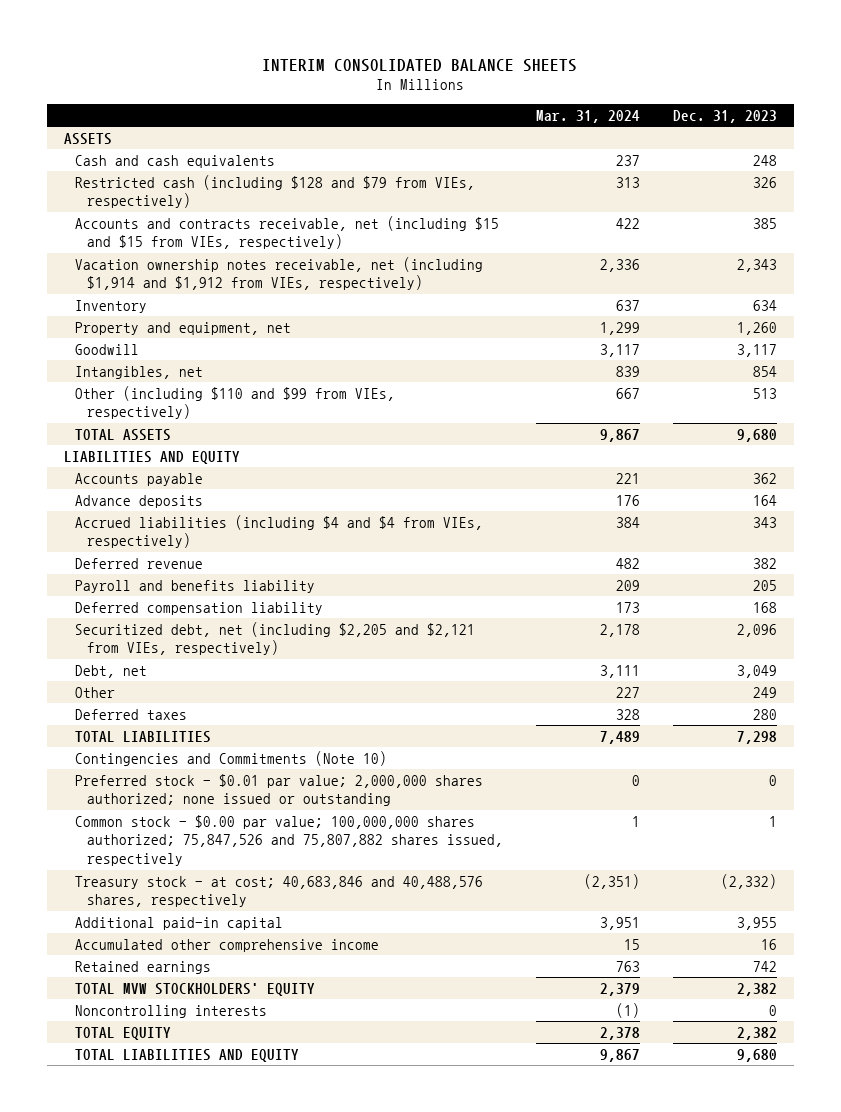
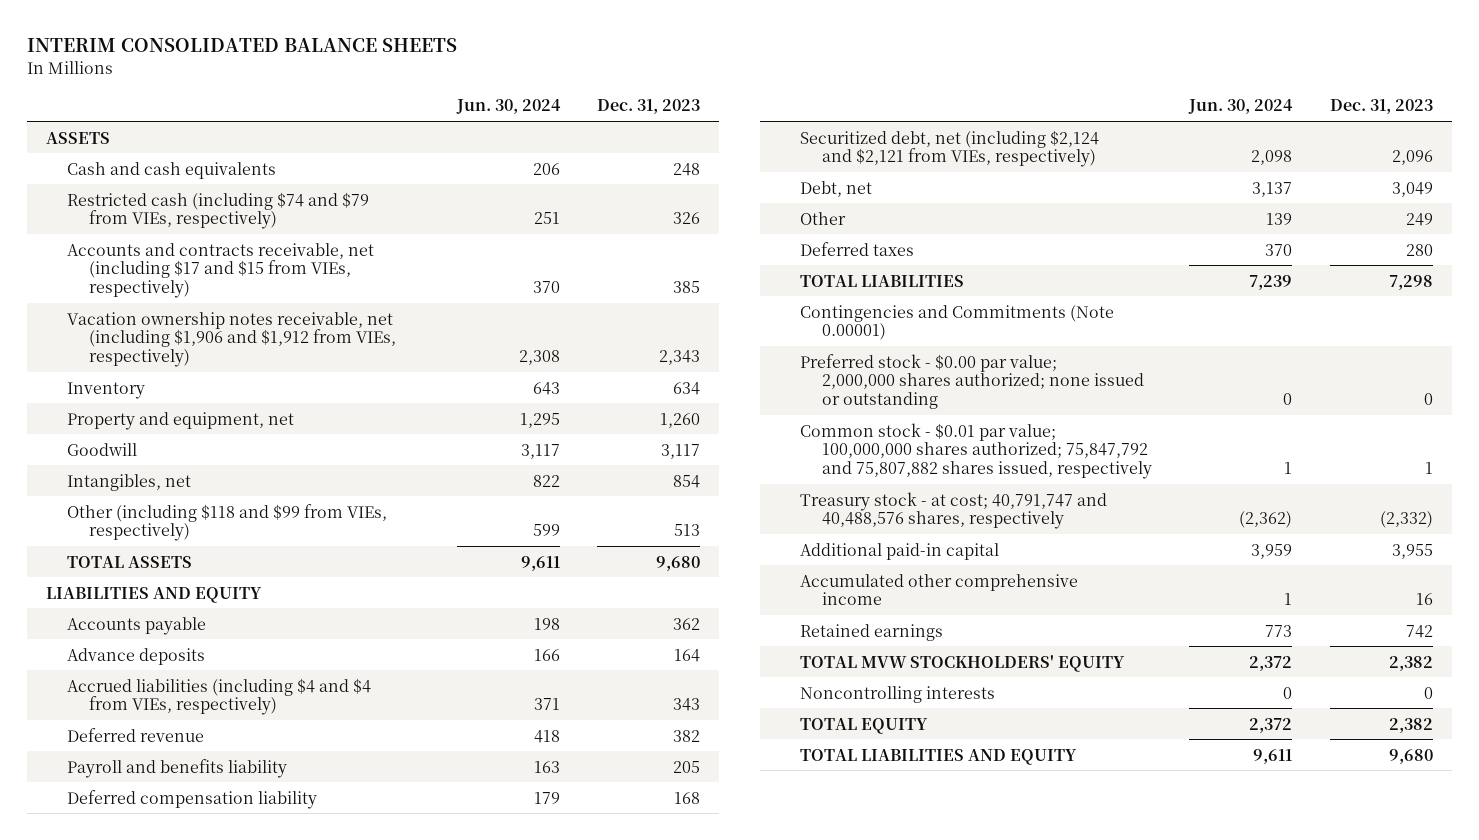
[536,109,641,123] Mar. 31, 2024 -> none
none -> [455,99,561,115] Jun. 30, 2024
[75,174,476,209] Restricted cash (including $128 and $79 from VIEs, respectively) -> [67,191,370,230] Restricted cash (including $74 and $79 from VIEs, respectively)
[75,215,500,250] Accounts and contracts receivable, net (including $15 and $15 from VIEs, respectively) -> [67,242,375,298] Accounts and contracts receivable, net (including $17 and $15 from VIEs, respectively)
[75,256,484,291] Vacation ownership notes receivable, net (including $1,914 and $1,912 from VIEs, respectively) -> [67,311,397,367] Vacation ownership notes receivable, net (including $1,906 and $1,912 from VIEs, respectively)
[75,385,396,420] Other (including $110 and $99 from VIEs, respectively) -> [67,503,388,542] Other (including $118 and $99 from VIEs, respectively)
[75,621,476,656] Securitized debt, net (including $2,205 and $2,121 from VIEs, respectively) -> [800,129,1100,168] Securitized debt, net (including $2,124 and $2,121 from VIEs, respectively)
[75,750,388,766] Contingencies and Commitments (Note 10) -> [800,304,1115,341] Contingencies and Commitments (Note 0.00001)
[75,773,484,807] Preferred stock - $0.01 par value; 2,000,000 shares authorized; none issued or outstanding -> [800,353,1144,409] Preferred stock - $0.00 par value; 2,000,000 shares authorized; none issued or outstanding
[75,814,504,867] Common stock - $0.00 par value; 100,000,000 shares authorized; 75,847,526 and 75,807,882 shares issued, respectively -> [800,422,1152,479] Common stock - $0.01 par value; 100,000,000 shares authorized; 75,847,792 and 75,807,882 shares issued, respectively
[75,875,484,908] Treasury stock - at cost; 40,683,846 and 40,488,576 shares, respectively -> [800,491,1108,530] Treasury stock - at cost; 40,791,747 and 40,488,576 shares, respectively

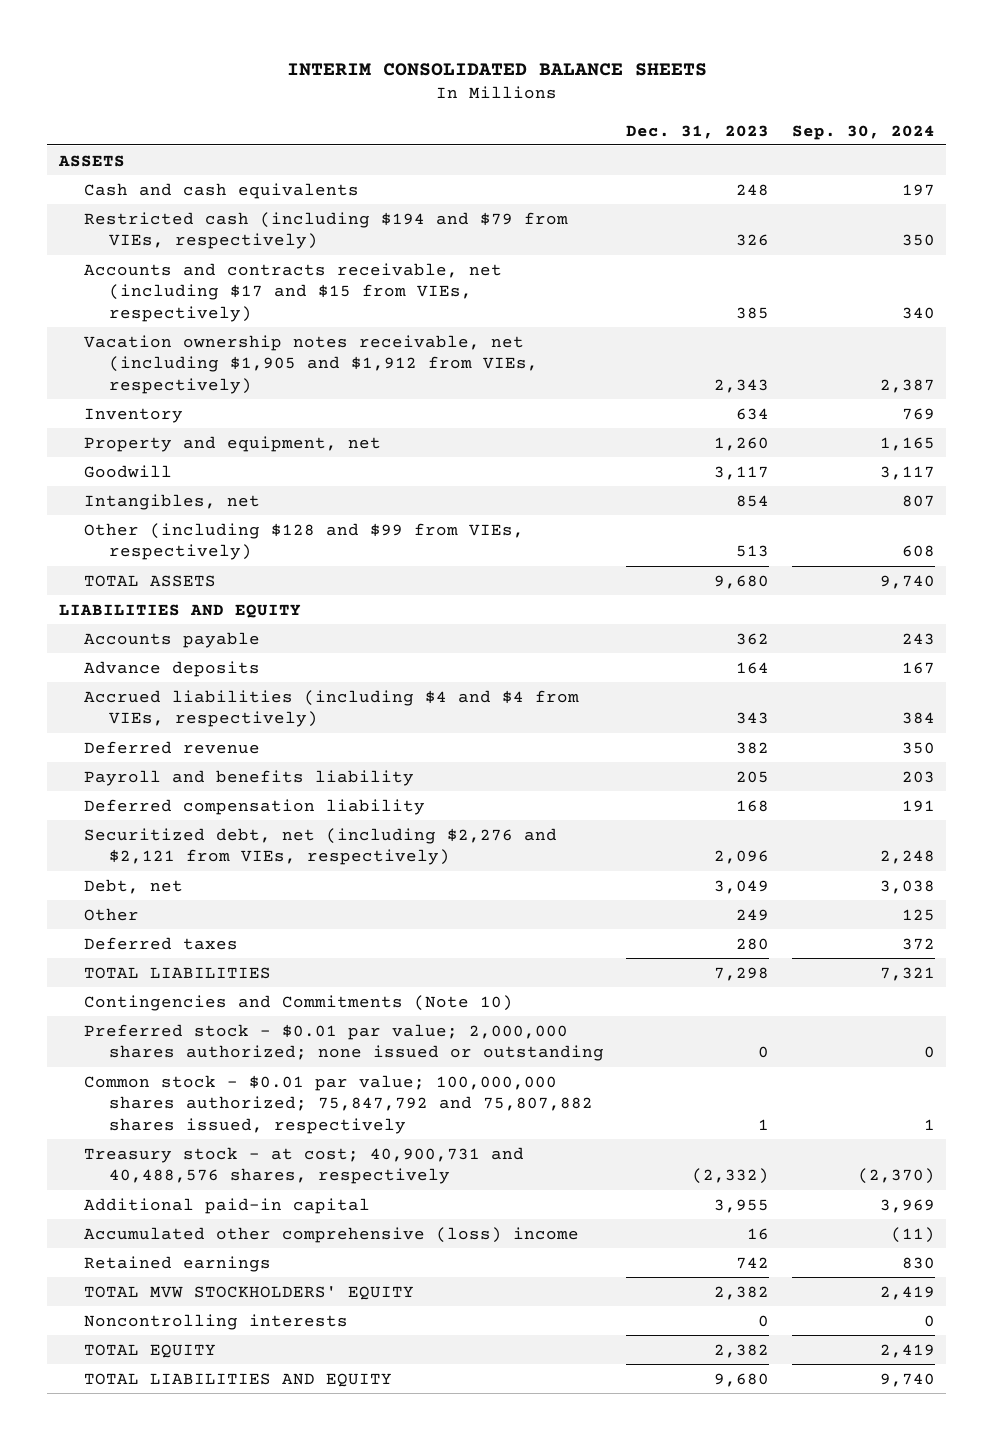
[455,99,561,115] Jun. 30, 2024 -> none
none -> [791,124,935,140] Sep. 30, 2024
[67,191,370,230] Restricted cash (including $74 and $79 from VIEs, respectively) -> [83,211,568,250] Restricted cash (including $194 and $79 from VIEs, respectively)
[67,311,397,367] Vacation ownership notes receivable, net (including $1,906 and $1,912 from VIEs, respectively) -> [83,334,538,394] Vacation ownership notes receivable, net (including $1,905 and $1,912 from VIEs, respectively)
[67,503,388,542] Other (including $118 and $99 from VIEs, respectively) -> [83,522,524,561] Other (including $128 and $99 from VIEs, respectively)
[800,129,1100,168] Securitized debt, net (including $2,124 and $2,121 from VIEs, respectively) -> [83,827,557,866] Securitized debt, net (including $2,276 and $2,121 from VIEs, respectively)
[800,304,1115,341] Contingencies and Commitments (Note 0.00001) -> [83,994,513,1011] Contingencies and Commitments (Note 10)
[800,353,1144,409] Preferred stock - $0.00 par value; 2,000,000 shares authorized; none issued or outstanding -> [83,1023,604,1062] Preferred stock - $0.01 par value; 2,000,000 shares authorized; none issued or outstanding
[800,491,1108,530] Treasury stock - at cost; 40,791,747 and 40,488,576 shares, respectively -> [83,1146,524,1185] Treasury stock - at cost; 40,900,731 and 40,488,576 shares, respectively
[800,573,1079,606] Accumulated other comprehensive income -> [83,1226,579,1243] Accumulated other comprehensive (loss) income

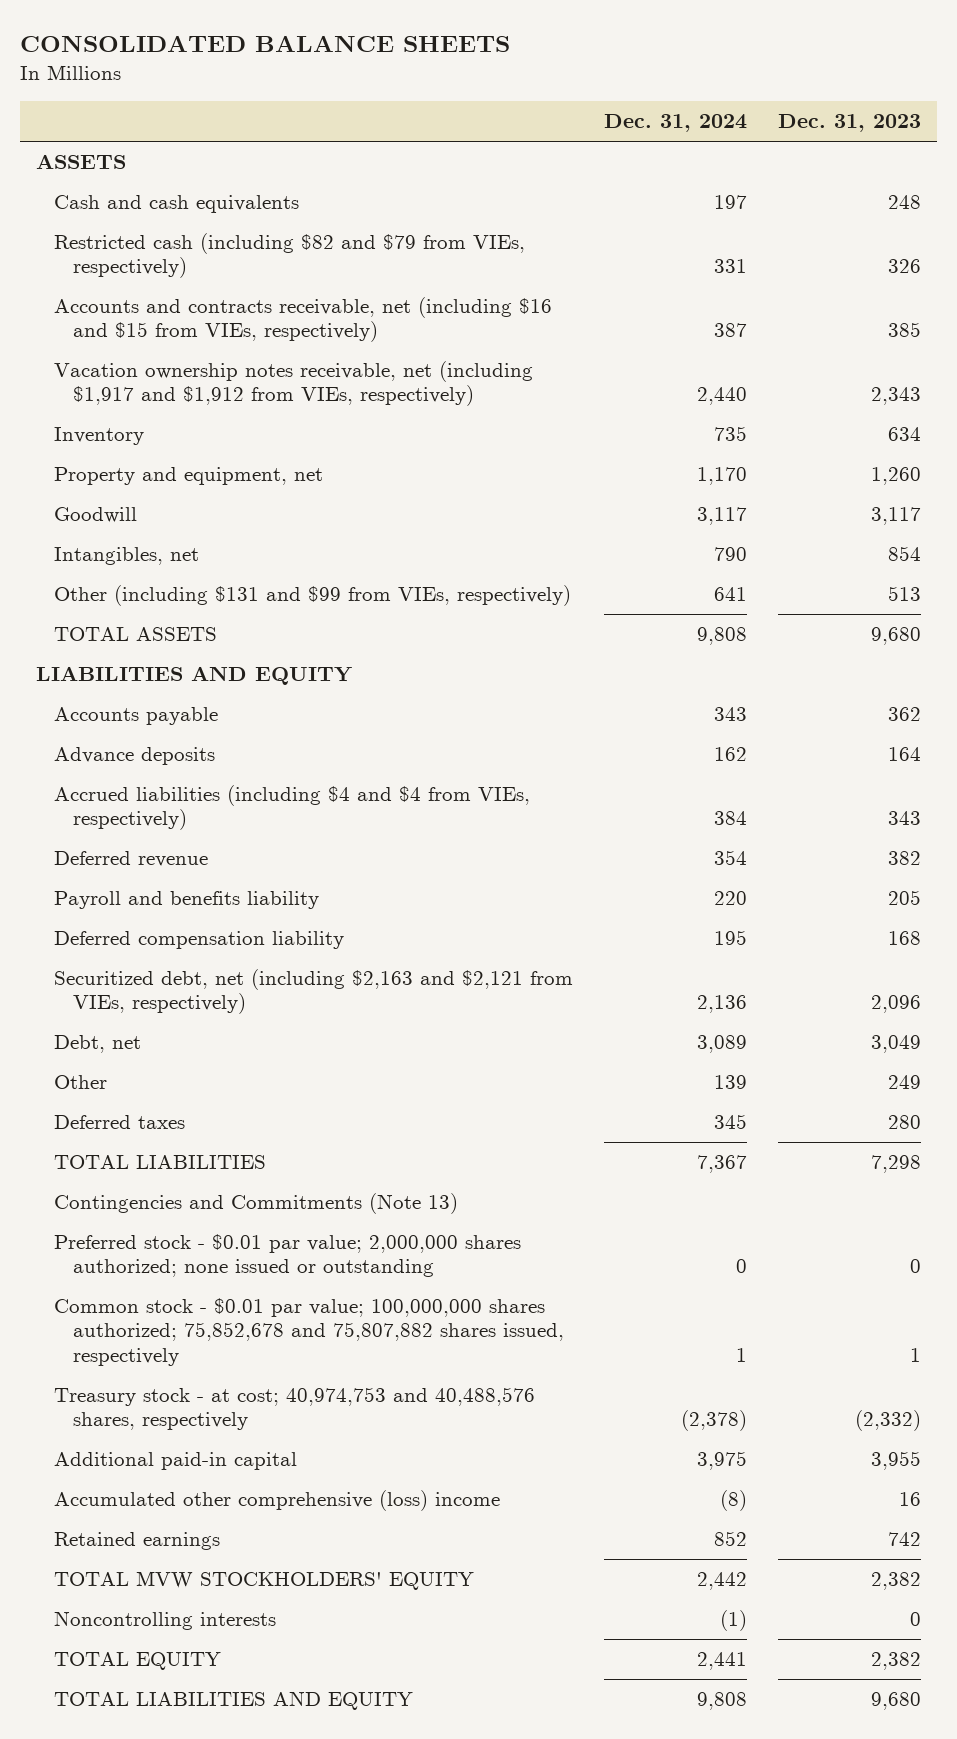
[286,62,707,76] INTERIM CONSOLIDATED BALANCE SHEETS -> [20,35,511,53] CONSOLIDATED BALANCE SHEETS
[791,124,935,140] Sep. 30, 2024 -> none
none -> [604,114,748,133] Dec. 31, 2024
[83,211,568,250] Restricted cash (including $194 and $79 from VIEs, respectively) -> [54,233,526,279] Restricted cash (including $82 and $79 from VIEs, respectively)
[83,262,502,322] Accounts and contracts receivable, net (including $17 and $15 from VIEs, respectively) -> [54,297,553,343] Accounts and contracts receivable, net (including $16 and $15 from VIEs, respectively)
[83,334,538,394] Vacation ownership notes receivable, net (including $1,905 and $1,912 from VIEs, respectively) -> [54,361,534,407] Vacation ownership notes receivable, net (including $1,917 and $1,912 from VIEs, respectively)
[83,522,524,561] Other (including $128 and $99 from VIEs, respectively) -> [54,585,572,607] Other (including $131 and $99 from VIEs, respectively)
[83,827,557,866] Securitized debt, net (including $2,276 and $2,121 from VIEs, respectively) -> [54,969,574,1015] Securitized debt, net (including $2,163 and $2,121 from VIEs, respectively)
[83,994,513,1011] Contingencies and Commitments (Note 10) -> [54,1193,459,1215] Contingencies and Commitments (Note 13)
[83,1074,593,1134] Common stock - $0.01 par value; 100,000,000 shares authorized; 75,847,792 and 75,807,882 shares issued, respectively -> [54,1298,565,1366] Common stock - $0.01 par value; 100,000,000 shares authorized; 75,852,678 and 75,807,882 shares issued, respectively
[83,1146,524,1185] Treasury stock - at cost; 40,900,731 and 40,488,576 shares, respectively -> [54,1387,536,1431] Treasury stock - at cost; 40,974,753 and 40,488,576 shares, respectively

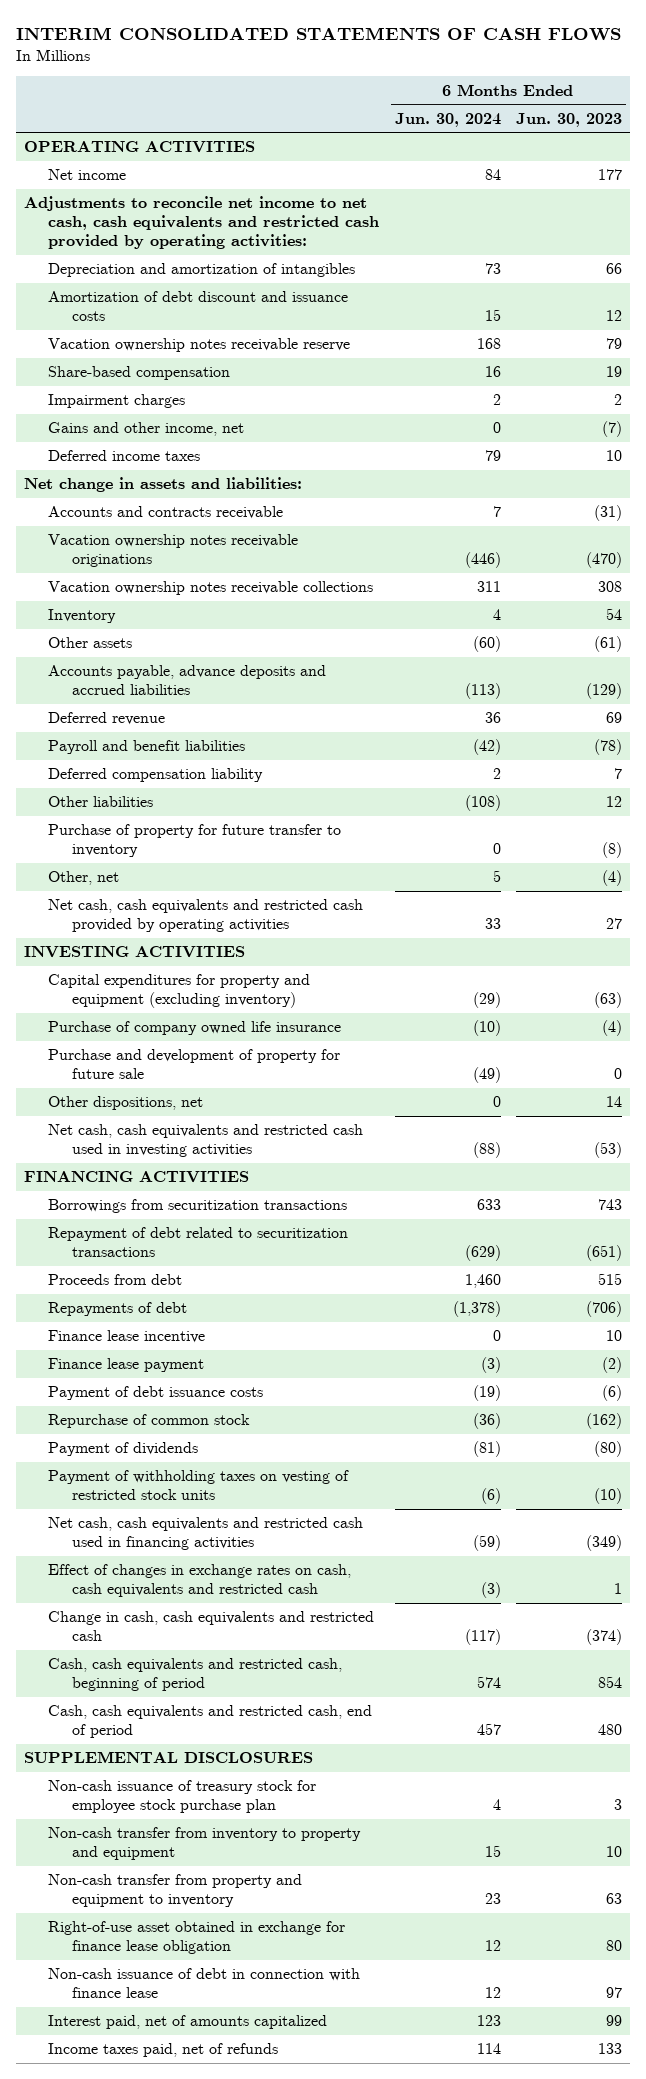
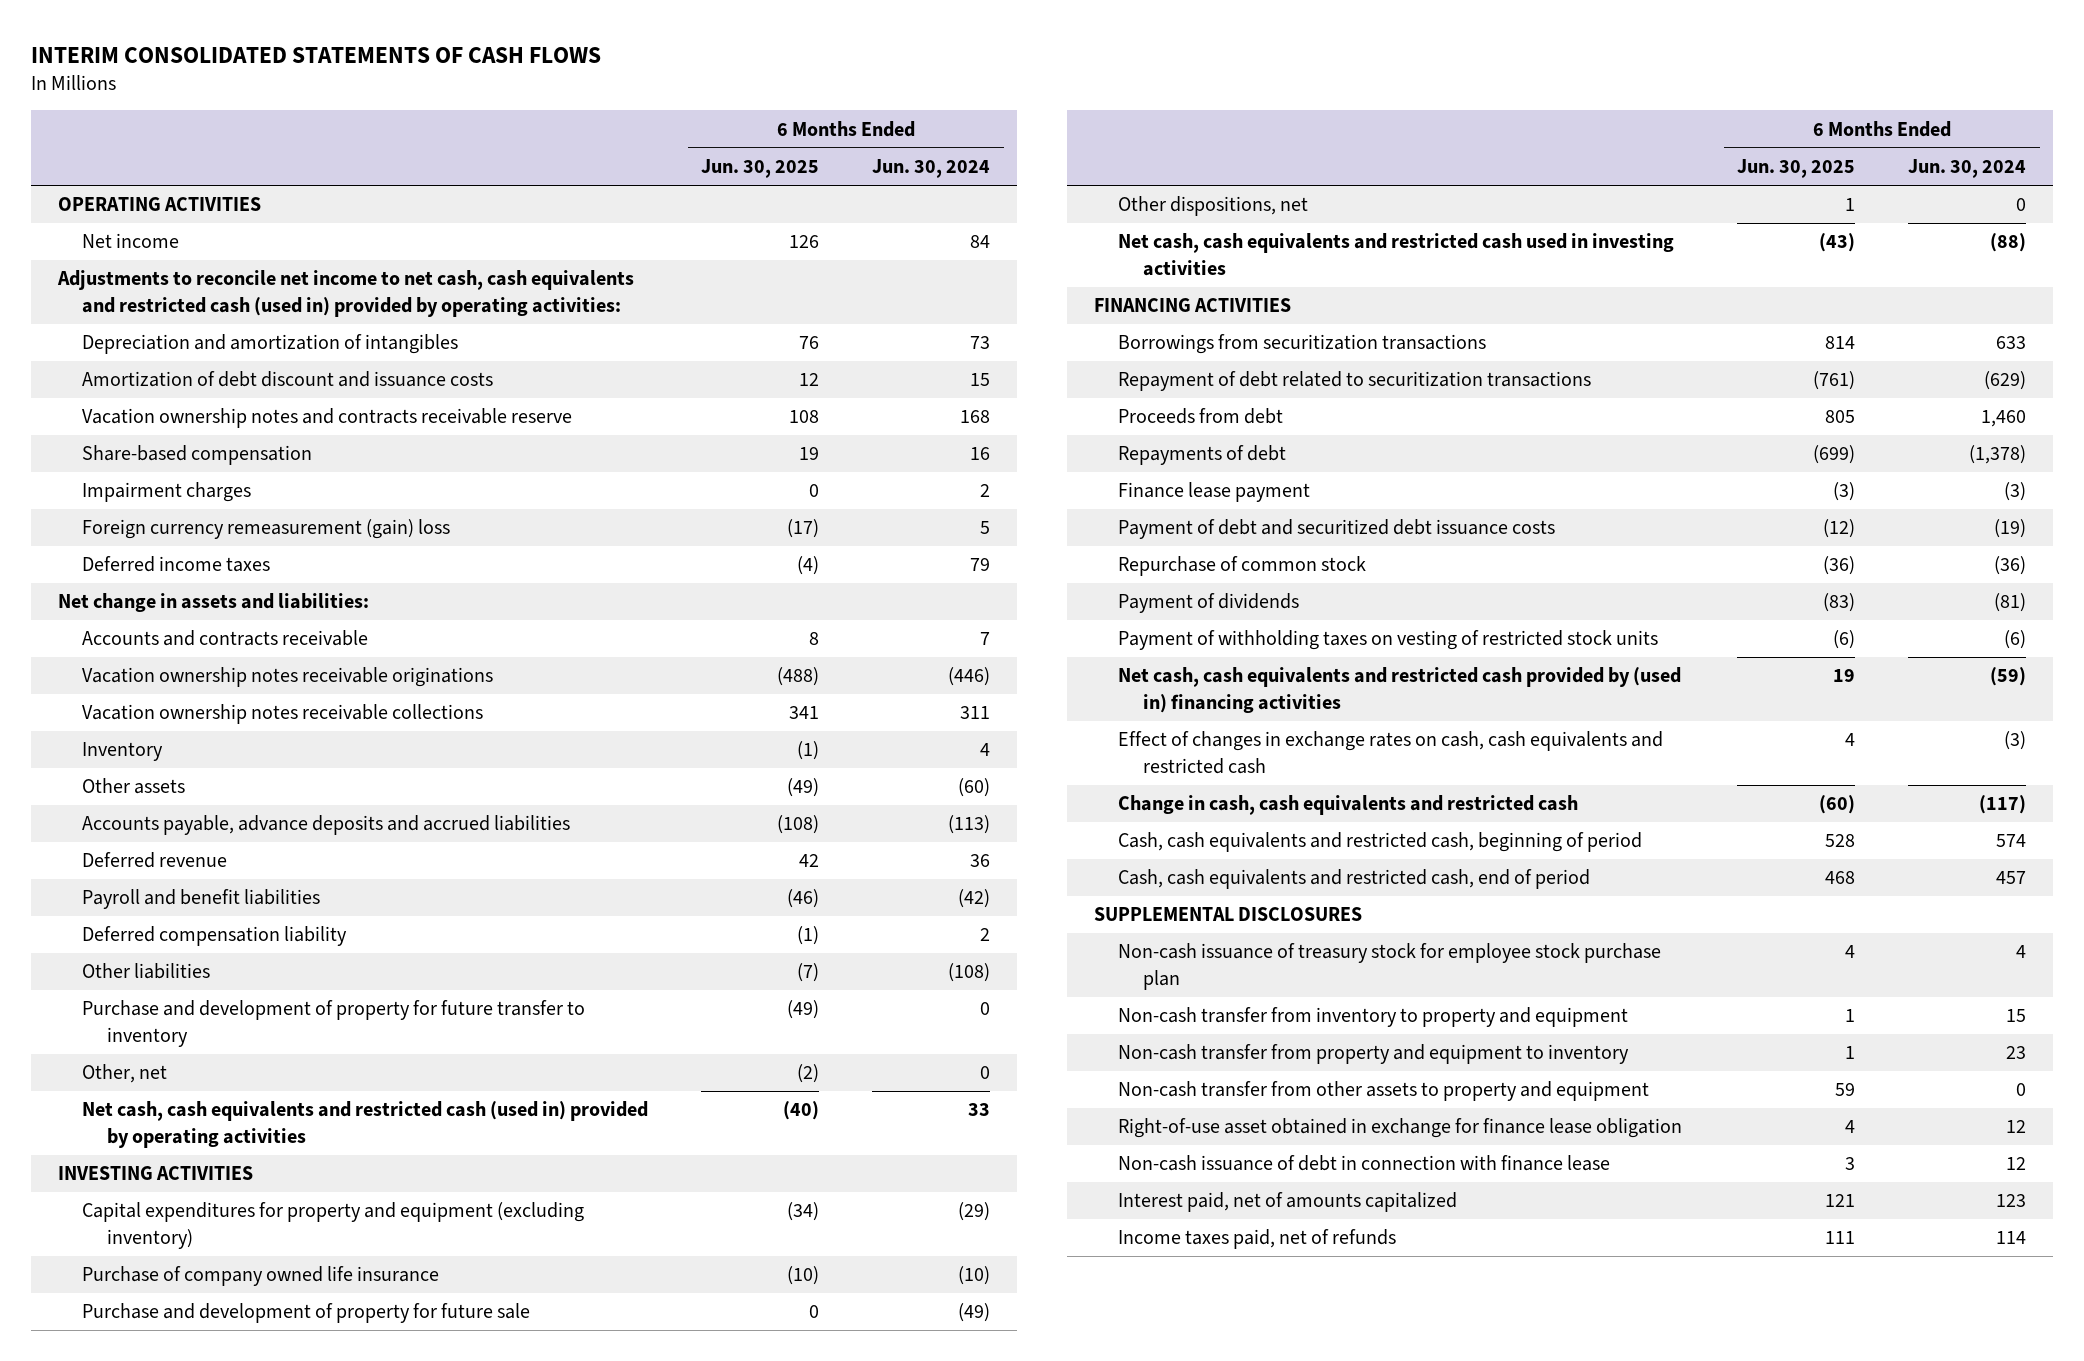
[516,112,623,127] Jun. 30, 2023 -> none
none -> [701,159,820,179] Jun. 30, 2025
[23,196,380,250] Adjustments to reconcile net income to net cash, cash equivalents and restricted cash provided by operating activities: -> [56,270,634,317] Adjustments to reconcile net income to net cash, cash equivalents and restricted cash (used in) provided by operating activities:
[48,338,351,353] Vacation ownership notes receivable reserve -> [82,408,573,429] Vacation ownership notes and contracts receivable reserve
[48,422,245,437] Gains and other income, net -> none
none -> [82,519,451,540] Foreign currency remeasurement (gain) loss
[48,824,342,858] Purchase of property for future transfer to inventory -> [82,1000,586,1047] Purchase and development of property for future transfer to inventory
[492,870,501,883] 5 -> [980,1066,991,1080] 0
[48,899,364,933] Net cash, cash equivalents and restricted cash provided by operating activities -> [82,1101,649,1148] Net cash, cash equivalents and restricted cash (used in) provided by operating activities
[48,1330,206,1344] Finance lease incentive -> none
[48,1386,264,1401] Payment of debt issuance costs -> [1118,519,1556,540] Payment of debt and securitized debt issuance costs
[48,1517,364,1551] Net cash, cash equivalents and restricted cash used in financing activities -> [1118,667,1682,713] Net cash, cash equivalents and restricted cash provided by (used in) financing activities
none -> [1118,1081,1650,1102] Non-cash transfer from other assets to property and equipment

